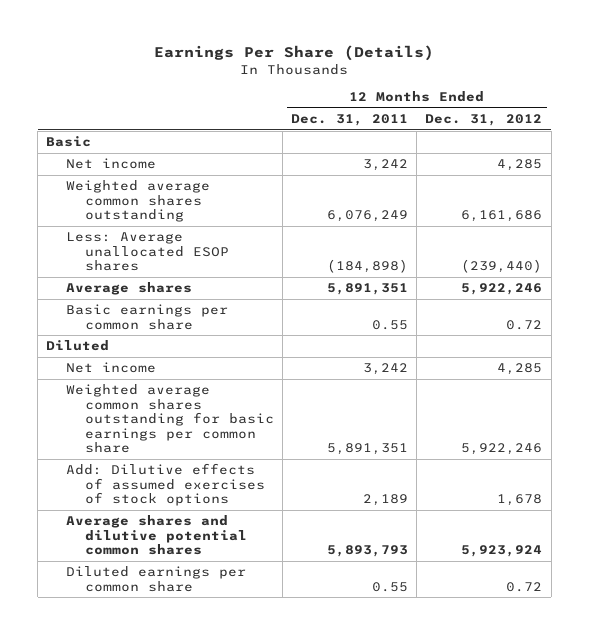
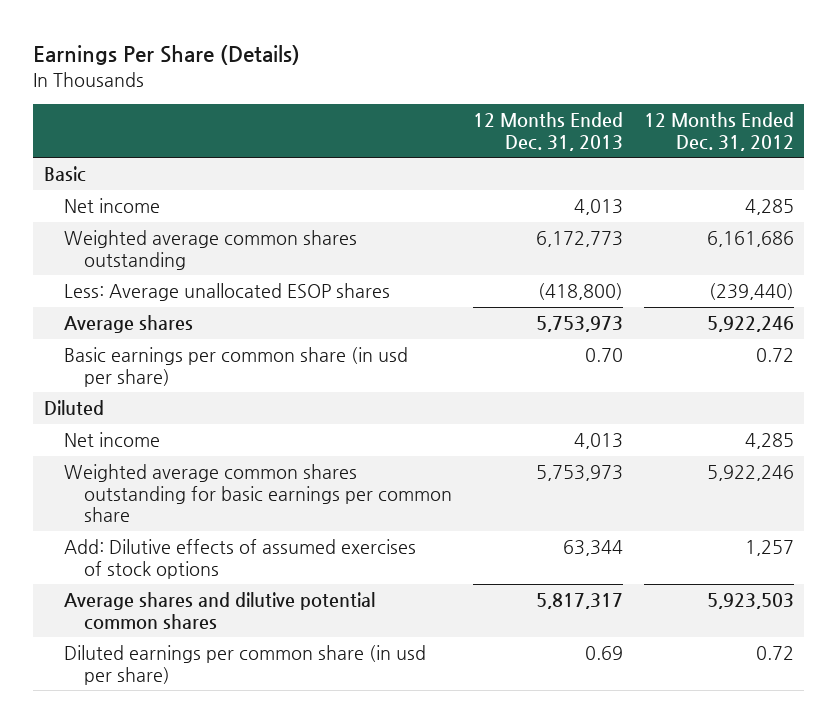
[291,114,409,127] Dec. 31, 2011 -> none
none -> [472,112,623,151] 12 Months Ended Dec. 31, 2013
[65,304,228,330] Basic earnings per common share -> [63,347,408,387] Basic earnings per common share (in usd per share)
[497,494,543,507] 1,678 -> [744,540,794,557] 1,257
[461,545,543,558] 5,923,924 -> [706,593,794,610] 5,923,503
[65,566,246,592] Diluted earnings per common share -> [63,645,426,685] Diluted earnings per common share (in usd per share)

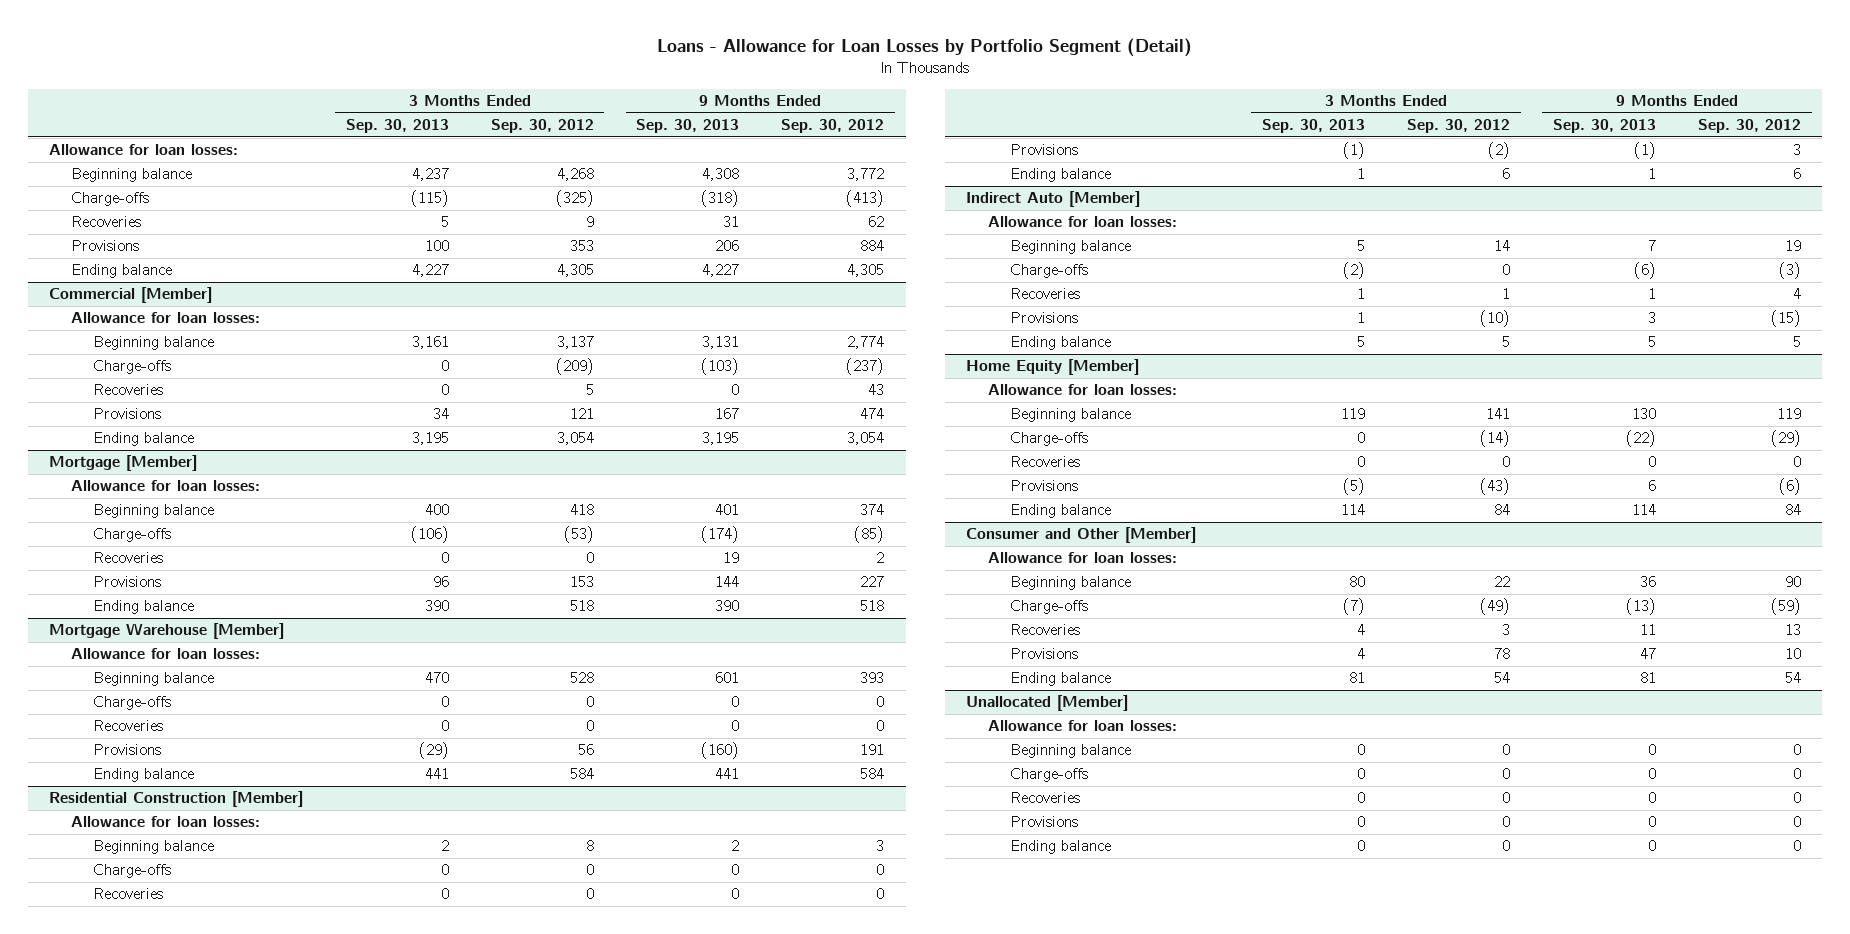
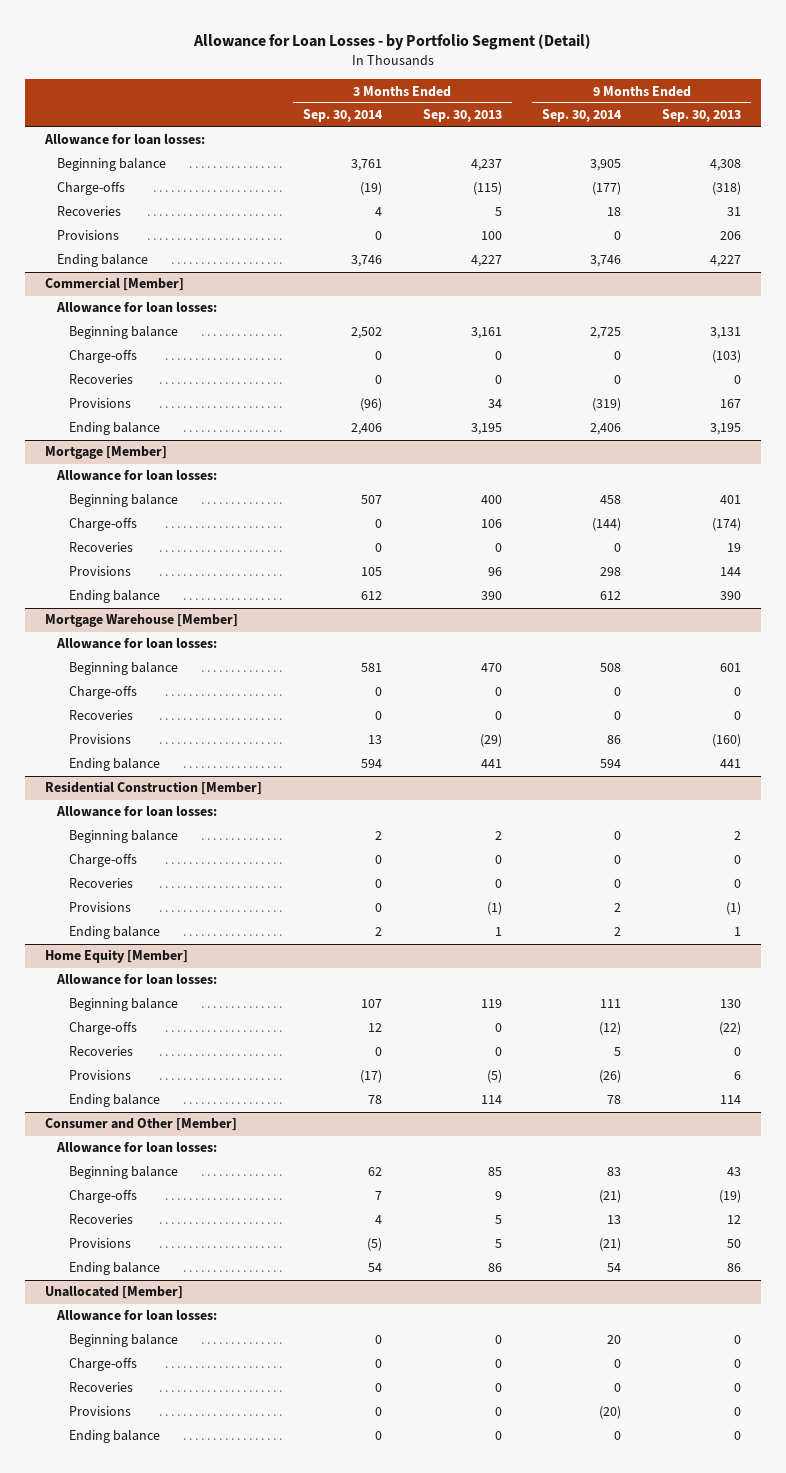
[657,38,1193,58] Loans - Allowance for Loan Losses by Portfolio Segment (Detail) -> [193,34,592,51] Allowance for Loan Losses - by Portfolio Segment (Detail)
[490,119,594,134] Sep. 30, 2012 -> none
[781,119,885,134] Sep. 30, 2012 -> none
none -> [302,109,383,123] Sep. 30, 2014
none -> [542,109,623,123] Sep. 30, 2014
[410,526,449,544] (106) -> [480,519,502,529] 106
[965,191,1140,208] Indirect Auto [Member] -> none
[987,216,1177,228] Allowance for loan losses: -> none
[1009,240,1131,255] Beginning balance -> none
[1009,264,1088,279] Charge-offs -> none
[1009,288,1080,300] Recoveries -> none
[1009,312,1078,324] Provisions -> none
[1009,336,1111,351] Ending balance -> none
[1349,576,1366,588] 80 -> [487,1167,502,1177] 85
[1639,576,1656,588] 36 -> [726,1167,741,1177] 43
[1343,598,1366,616] (7) -> [494,1191,502,1201] 9
[1625,598,1656,616] (13) -> [718,1190,741,1204] (19)
[1357,624,1366,636] 4 -> [494,1215,502,1225] 5
[1639,624,1656,636] 11 -> [726,1215,741,1225] 12
[1357,648,1366,660] 4 -> [494,1239,502,1249] 5
[1639,648,1656,660] 47 -> [726,1239,741,1249] 50
[1349,672,1366,684] 81 -> [487,1263,502,1273] 86
[1639,672,1656,684] 81 -> [726,1263,741,1273] 86

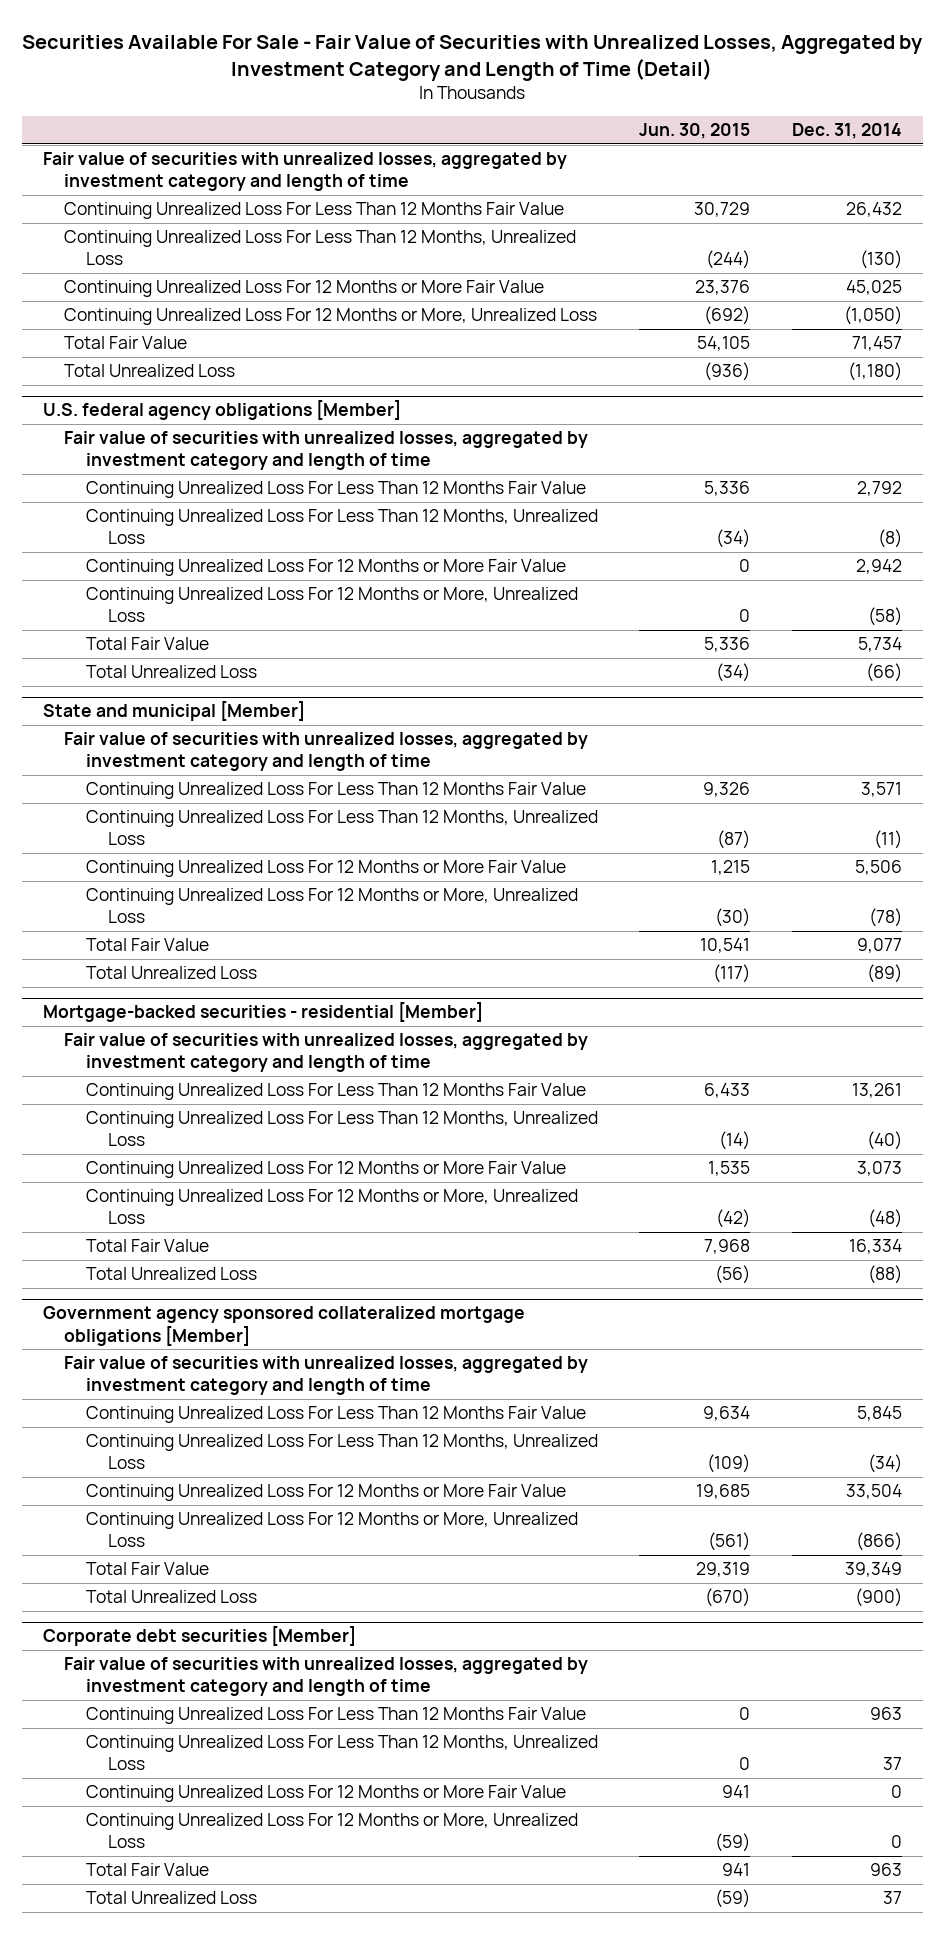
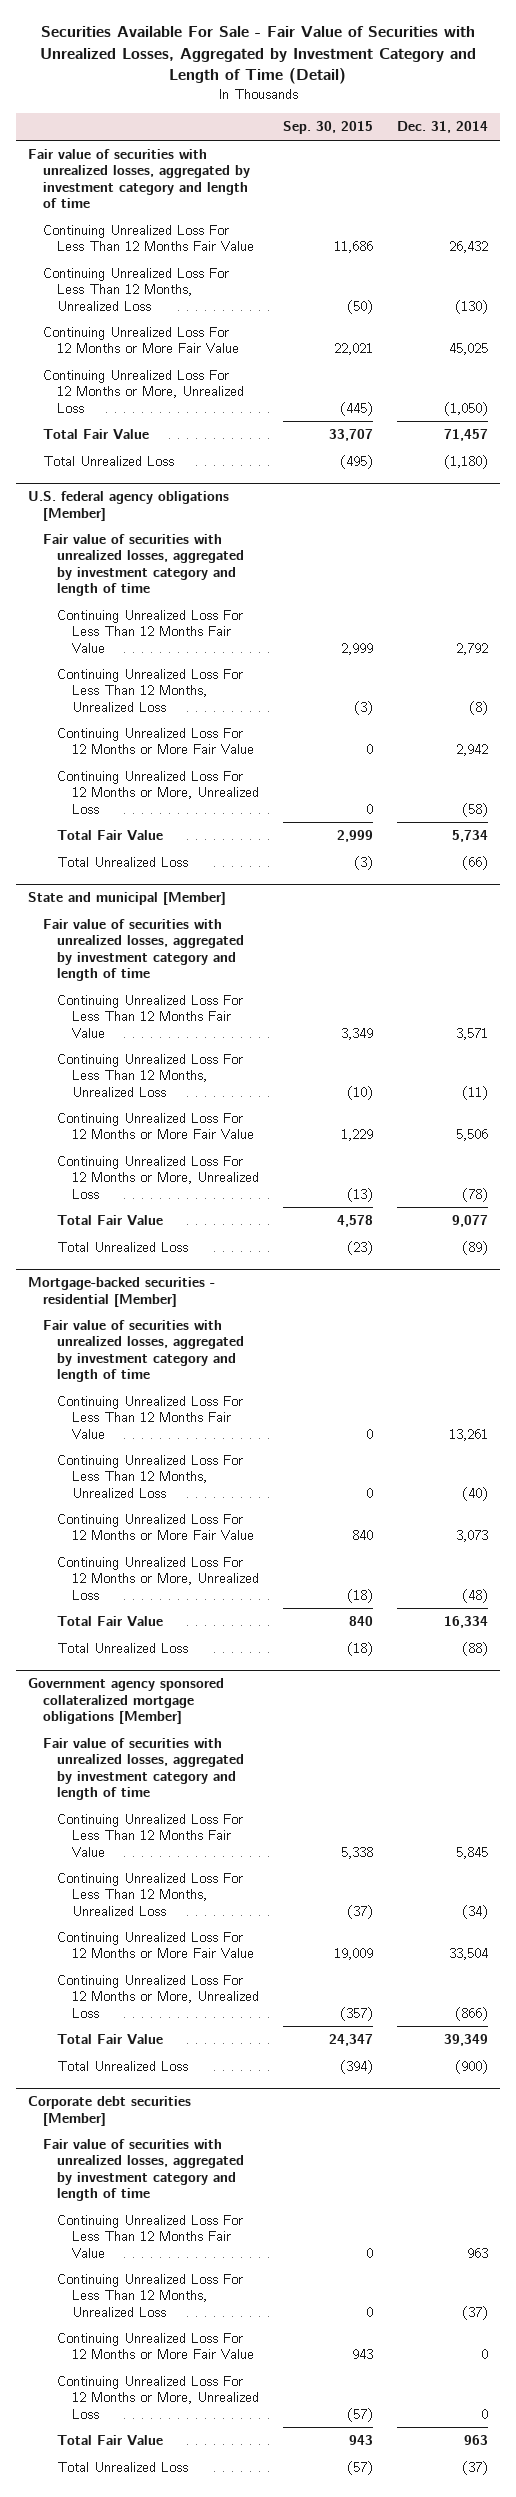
[639,123,751,140] Jun. 30, 2015 -> none
none -> [282,121,373,135] Sep. 30, 2015
[883,1757,903,1771] 37 -> [462,2305,489,2320] (37)
[883,1891,903,1905] 37 -> [462,2461,489,2476] (37)

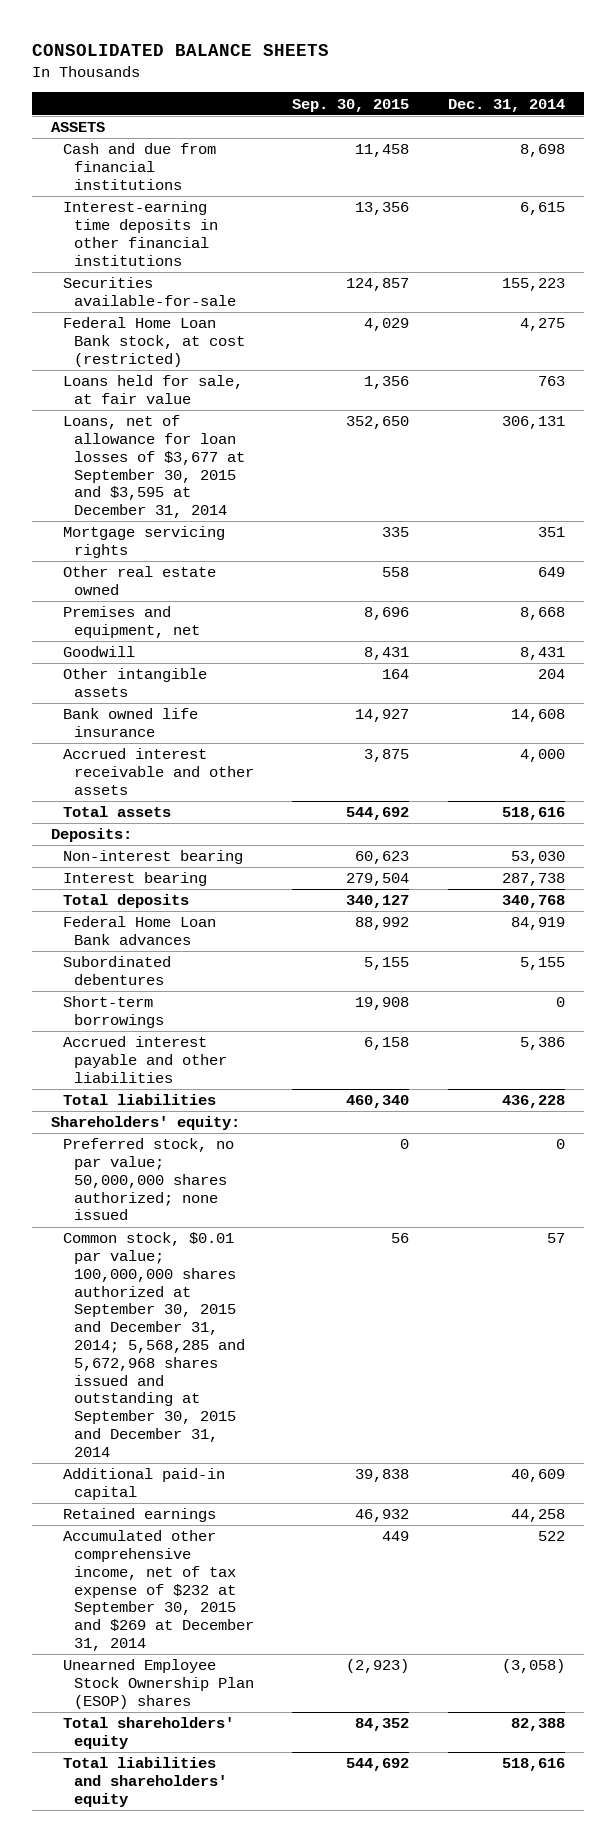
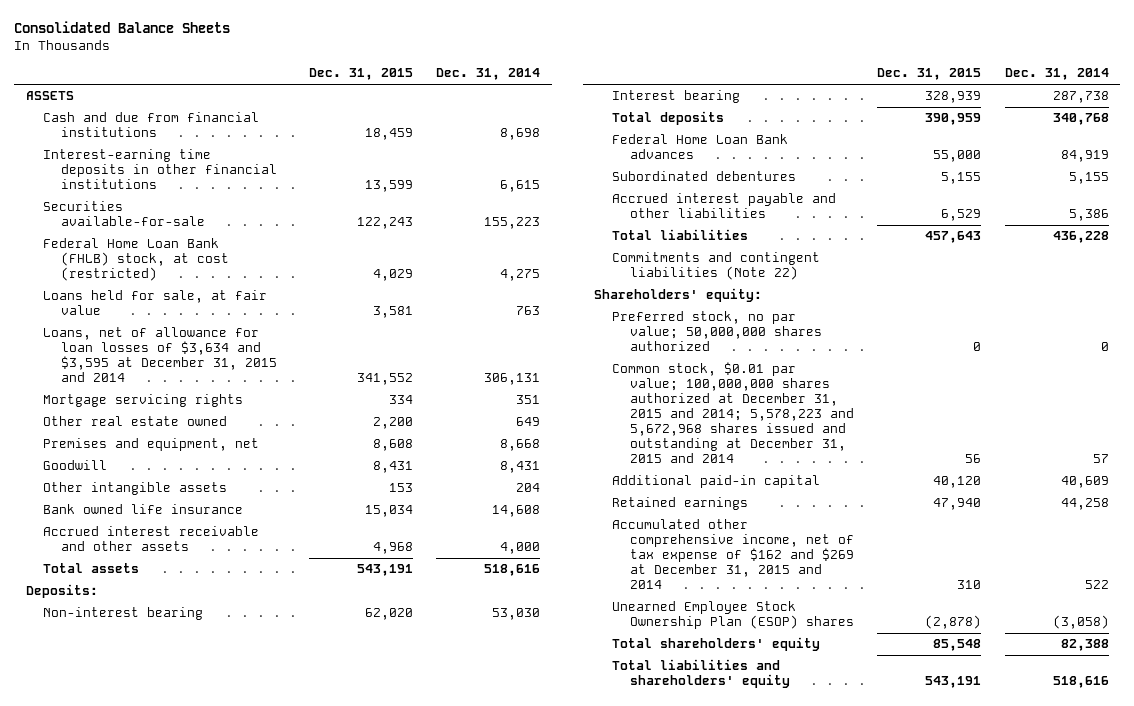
[32,44,330,57] CONSOLIDATED BALANCE SHEETS -> [13,20,230,33] Consolidated Balance Sheets
[292,98,410,112] Sep. 30, 2015 -> none
none -> [308,68,413,81] Dec. 31, 2015
[62,317,246,367] Federal Home Loan Bank stock, at cost (restricted) -> [43,238,230,282] Federal Home Loan Bank (FHLB) stock, at cost (restricted)
[62,415,246,519] Loans, net of allowance for loan losses of $3,677 at September 30, 2015 and $3,595 at December 31, 2014 -> [43,327,278,383] Loans, net of allowance for loan losses of $3,634 and $3,595 at December 31, 2015 and 2014
[62,996,165,1029] Short-term borrowings -> none
none -> [612,252,821,281] Commitments and contingent liabilities (Note 22)
[62,1138,234,1221] Preferred stock, no par value; 50,000,000 shares authorized; none issued -> [612,311,822,352] Preferred stock, no par value; 50,000,000 shares authorized
[62,1232,246,1457] Common stock, $0.01 par value; 100,000,000 shares authorized at September 30, 2015 and December 31, 2014; 5,568,285 and 5,672,968 shares issued and outstanding at September 30, 2015 and December 31, 2014 -> [612,362,854,463] Common stock, $0.01 par value; 100,000,000 shares authorized at December 31, 2015 and 2014; 5,578,223 and 5,672,968 shares issued and outstanding at December 31, 2015 and 2014
[62,1530,255,1652] Accumulated other comprehensive income, net of tax expense of $232 at September 30, 2015 and $269 at December 31, 2014 -> [612,519,854,589] Accumulated other comprehensive income, net of tax expense of $162 and $269 at December 31, 2015 and 2014

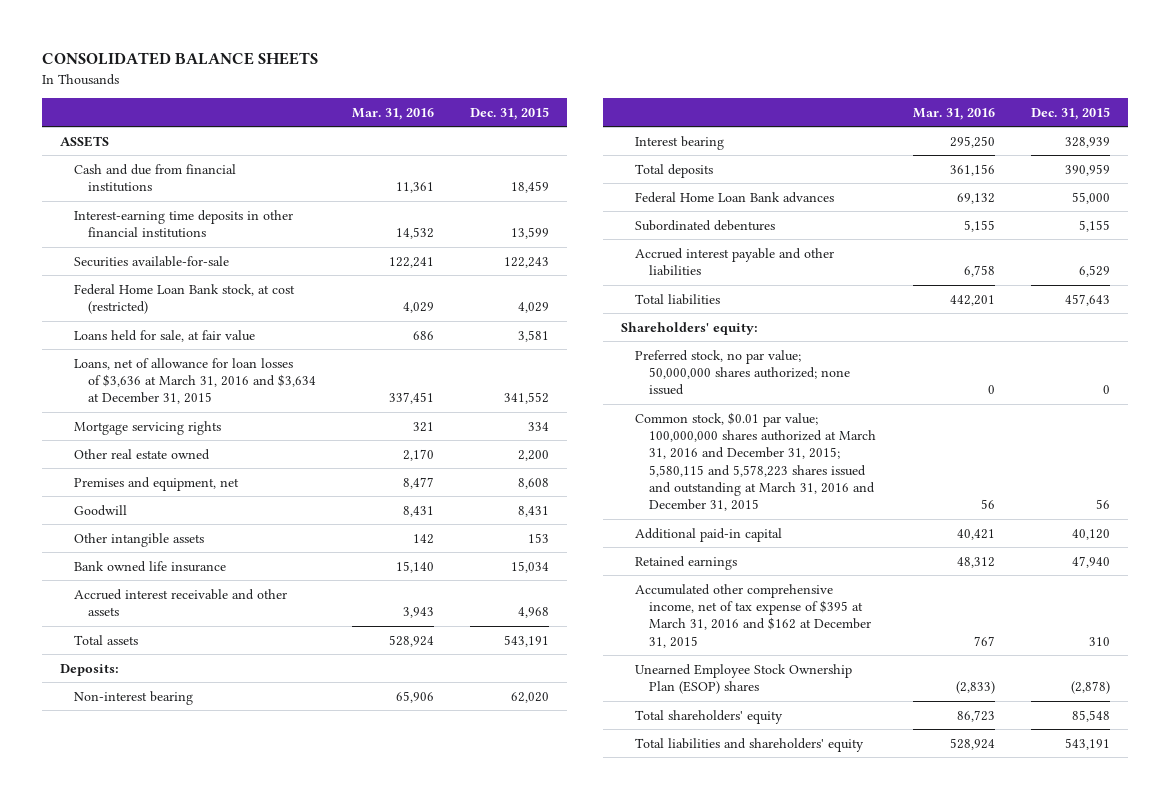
[13,20,230,33] Consolidated Balance Sheets -> [42,52,319,66] CONSOLIDATED BALANCE SHEETS
[435,68,540,81] Dec. 31, 2014 -> none
none -> [352,107,435,120] Mar. 31, 2016
[43,238,230,282] Federal Home Loan Bank (FHLB) stock, at cost (restricted) -> [74,283,296,315] Federal Home Loan Bank stock, at cost (restricted)
[43,327,278,383] Loans, net of allowance for loan losses of $3,634 and $3,595 at December 31, 2015 and 2014 -> [74,357,317,405] Loans, net of allowance for loan losses of $3,636 at March 31, 2016 and $3,634 at December 31, 2015
[612,252,821,281] Commitments and contingent liabilities (Note 22) -> none
[612,311,822,352] Preferred stock, no par value; 50,000,000 shares authorized -> [634,349,850,396] Preferred stock, no par value; 50,000,000 shares authorized; none issued
[612,362,854,463] Common stock, $0.01 par value; 100,000,000 shares authorized at December 31, 2015 and 2014; 5,578,223 and 5,672,968 shares issued and outstanding at December 31, 2015 and 2014 -> [634,411,876,512] Common stock, $0.01 par value; 100,000,000 shares authorized at March 31, 2016 and December 31, 2015; 5,580,115 and 5,578,223 shares issued and outstanding at March 31, 2016 and December 31, 2015
[612,519,854,589] Accumulated other comprehensive income, net of tax expense of $162 and $269 at December 31, 2015 and 2014 -> [634,583,871,648] Accumulated other comprehensive income, net of tax expense of $395 at March 31, 2016 and $162 at December 31, 2015

